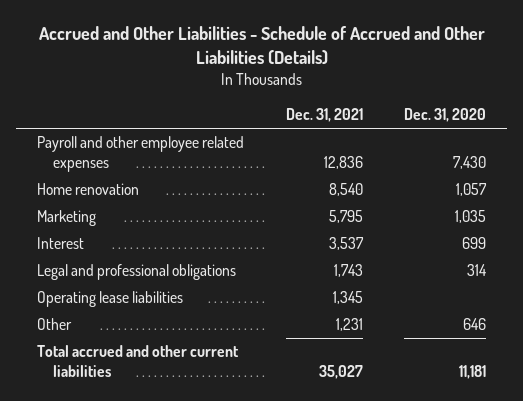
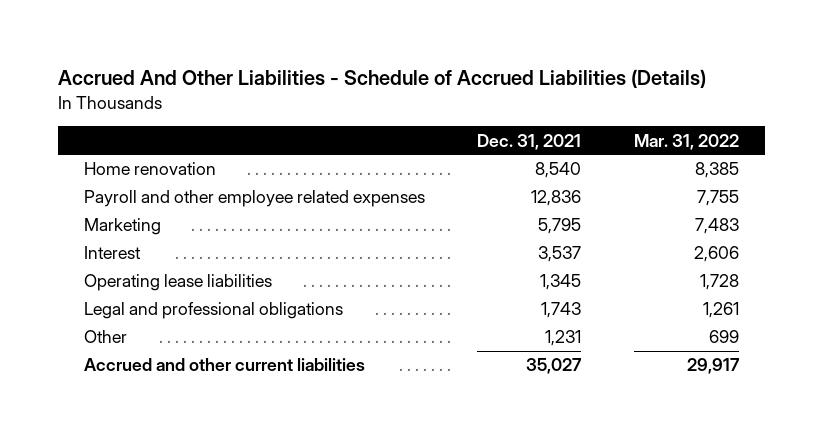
[38,26,485,66] Accrued and Other Liabilities - Schedule of Accrued and Other Liabilities (Details) -> [57,69,706,89] Accrued And Other Liabilities - Schedule of Accrued Liabilities (Details)
[403,108,486,123] Dec. 31, 2020 -> none
none -> [633,133,739,150] Mar. 31, 2022
[37,136,245,173] Payroll and other employee related expenses -> [84,190,426,208] Payroll and other employee related expenses
[37,264,237,281] Legal and professional obligations -> [84,302,344,320] Legal and professional obligations
[37,345,240,378] Total accrued and other current liabilities -> [84,358,366,372] Accrued and other current liabilities

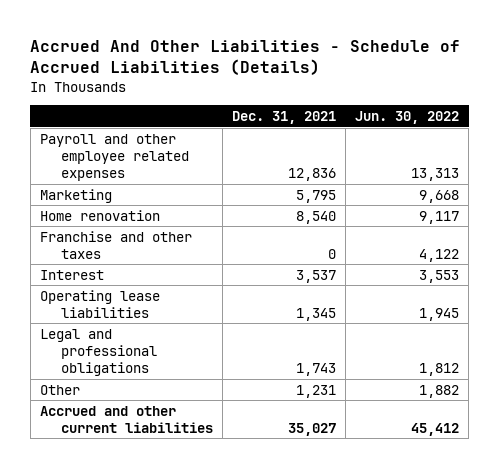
[633,133,739,150] Mar. 31, 2022 -> none
none -> [355,111,460,125] Jun. 30, 2022
[84,162,217,176] Home renovation -> [39,209,160,221] Home renovation
none -> [39,230,192,259] Franchise and other taxes

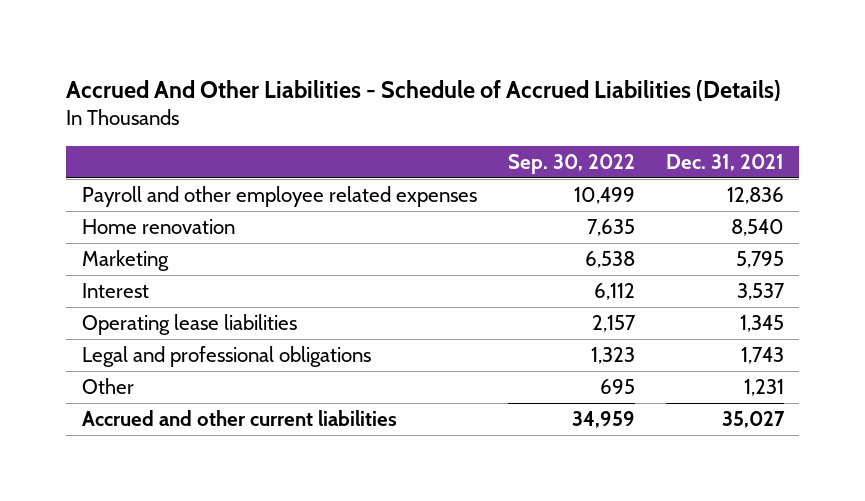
[355,111,460,125] Jun. 30, 2022 -> none
none -> [507,154,635,175] Sep. 30, 2022
[39,230,192,259] Franchise and other taxes -> none
[39,188,112,203] Marketing -> [81,250,169,272] Marketing

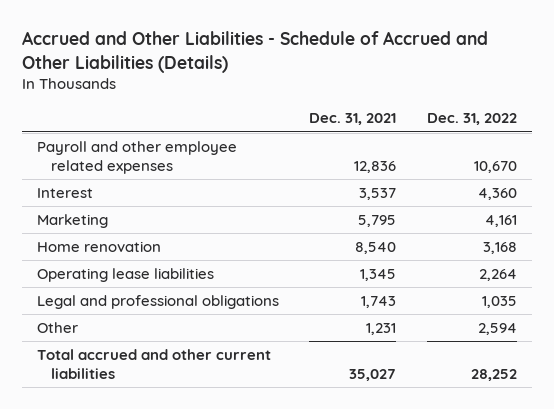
[66,79,782,101] Accrued And Other Liabilities - Schedule of Accrued Liabilities (Details) -> [21,31,488,73] Accrued and Other Liabilities - Schedule of Accrued and Other Liabilities (Details)
[507,154,635,175] Sep. 30, 2022 -> none
none -> [426,113,517,126] Dec. 31, 2022
[81,250,169,272] Marketing -> [37,213,109,228] Marketing
[81,219,235,235] Home renovation -> [37,240,162,252] Home renovation
[81,410,397,427] Accrued and other current liabilities -> [37,348,272,379] Total accrued and other current liabilities

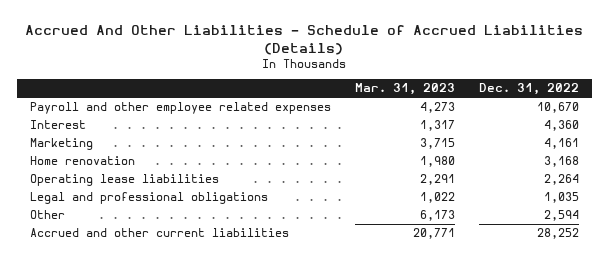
[21,31,488,73] Accrued and Other Liabilities - Schedule of Accrued and Other Liabilities (Details) -> [25,24,584,55] Accrued And Other Liabilities - Schedule of Accrued Liabilities (Details)
[309,113,397,126] Dec. 31, 2021 -> none
none -> [354,83,455,96] Mar. 31, 2023
[37,348,272,379] Total accrued and other current liabilities -> [29,228,289,238] Accrued and other current liabilities

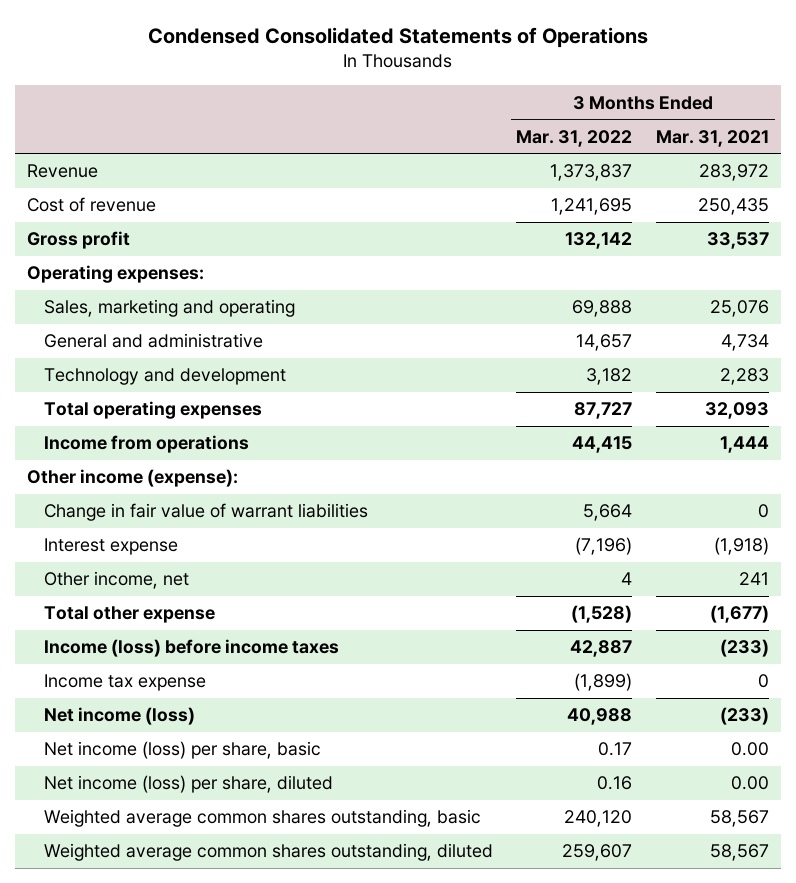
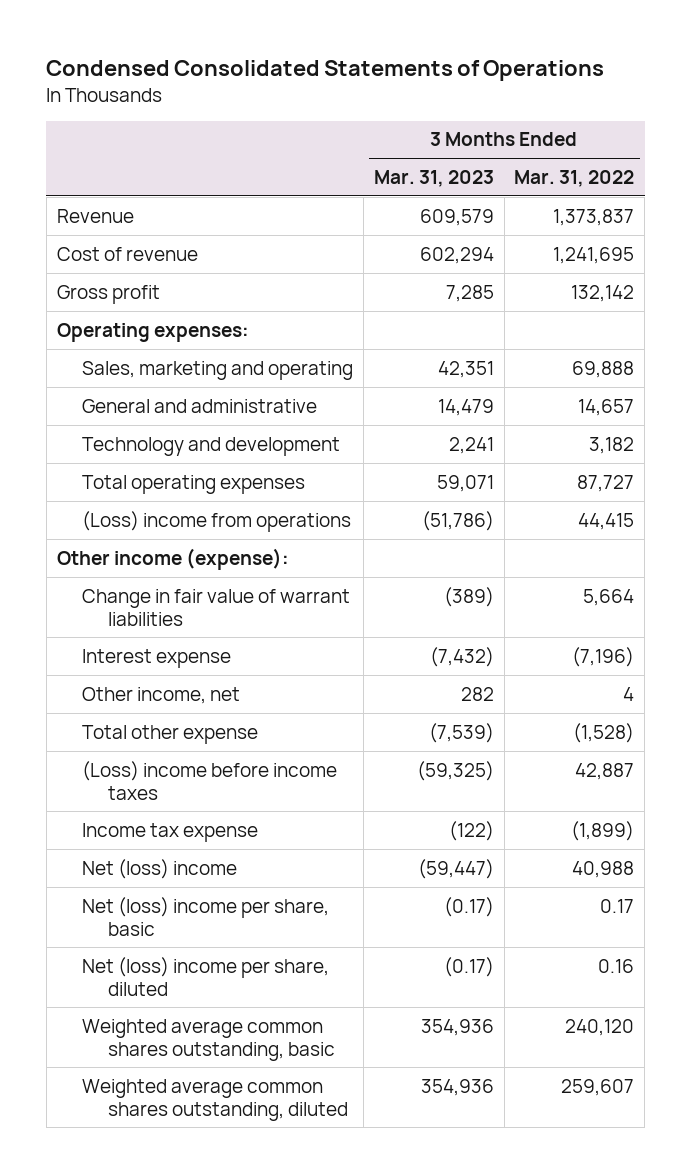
[655,129,769,147] Mar. 31, 2021 -> none
none -> [373,169,494,187] Mar. 31, 2023
[44,435,250,454] Income from operations -> [82,510,352,532] (Loss) income from operations
[44,639,340,658] Income (loss) before income taxes -> [82,760,338,800] (Loss) income before income taxes
[44,707,196,726] Net income (loss) -> [82,858,238,879] Net (loss) income
[44,741,322,760] Net income (loss) per share, basic -> [82,896,330,936] Net (loss) income per share, basic
[44,775,334,794] Net income (loss) per share, diluted -> [82,956,330,996] Net (loss) income per share, diluted

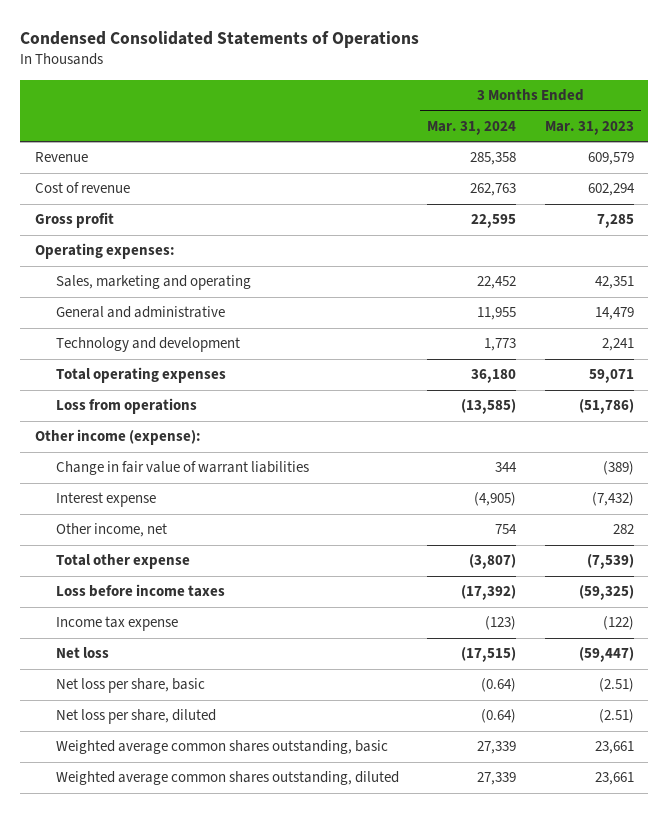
[514,169,635,187] Mar. 31, 2022 -> none
none -> [427,120,517,135] Mar. 31, 2024
[82,510,352,532] (Loss) income from operations -> [55,398,197,415] Loss from operations
[82,760,338,800] (Loss) income before income taxes -> [55,584,225,598] Loss before income taxes
[82,858,238,879] Net (loss) income -> [55,647,109,659] Net loss
[82,896,330,936] Net (loss) income per share, basic -> [55,678,205,694] Net loss per share, basic
[443,896,494,917] (0.17) -> [598,678,634,693] (2.51)
[82,956,330,996] Net (loss) income per share, diluted -> [55,709,216,725] Net loss per share, diluted
[443,956,494,977] (0.17) -> [598,709,634,724] (2.51)
[420,1018,494,1036] 354,936 -> [594,741,634,755] 23,661
[420,1078,494,1096] 354,936 -> [594,772,634,786] 23,661

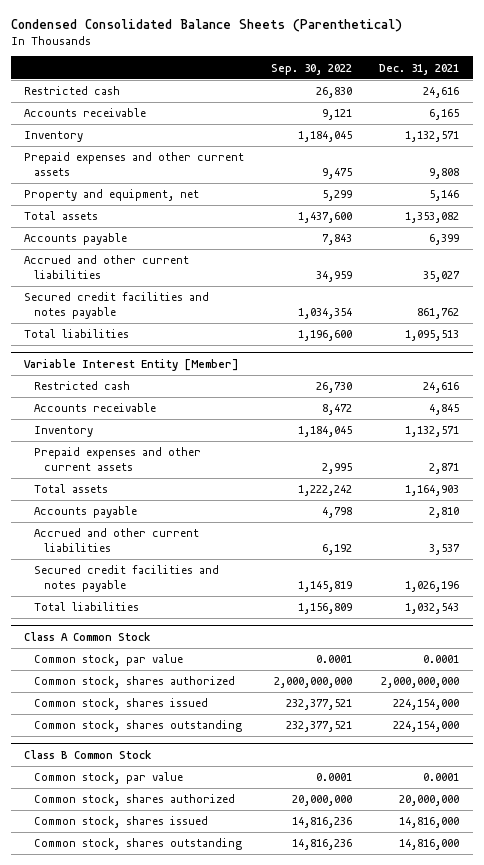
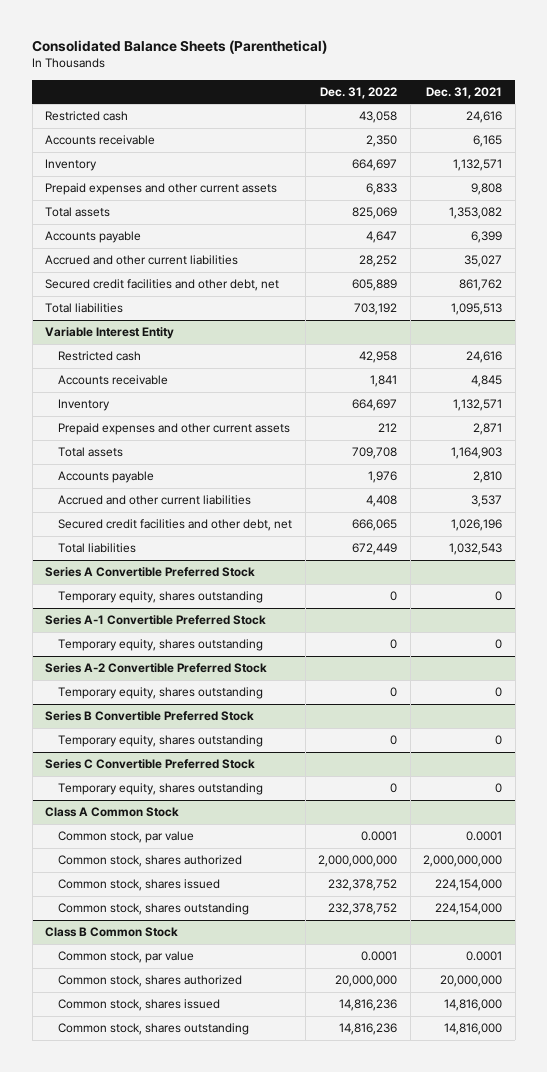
[10,18,402,32] Condensed Consolidated Balance Sheets (Parenthetical) -> [32,40,328,55] Consolidated Balance Sheets (Parenthetical)
[271,63,353,75] Sep. 30, 2022 -> none
none -> [320,86,398,99] Dec. 31, 2022
[24,189,200,202] Property and equipment, net -> none
[24,292,210,320] Secured credit facilities and notes payable -> [45,279,280,292] Secured credit facilities and other debt, net
[24,358,240,371] Variable Interest Entity [Member] -> [45,327,175,340] Variable Interest Entity
[33,565,219,593] Secured credit facilities and notes payable -> [58,519,293,532] Secured credit facilities and other debt, net
none -> [45,567,256,578] Series A Convertible Preferred Stock
none -> [58,591,264,604] Temporary equity, shares outstanding
none -> [45,615,267,626] Series A-1 Convertible Preferred Stock
none -> [58,639,264,652] Temporary equity, shares outstanding
none -> [45,663,268,674] Series A-2 Convertible Preferred Stock
none -> [58,687,264,700] Temporary equity, shares outstanding
none -> [45,711,255,722] Series B Convertible Preferred Stock
none -> [58,735,264,748] Temporary equity, shares outstanding
none -> [45,759,256,770] Series C Convertible Preferred Stock
none -> [58,783,264,796] Temporary equity, shares outstanding

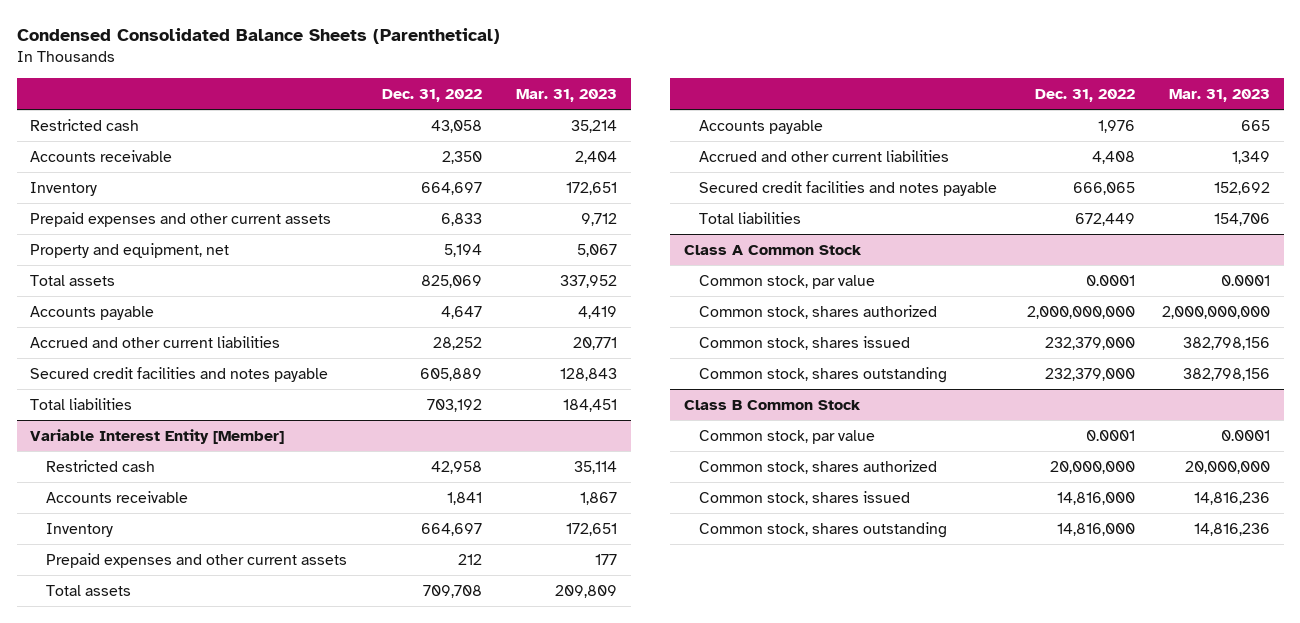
[32,40,328,55] Consolidated Balance Sheets (Parenthetical) -> [16,28,500,45] Condensed Consolidated Balance Sheets (Parenthetical)
[426,86,503,99] Dec. 31, 2021 -> none
none -> [515,89,617,103] Mar. 31, 2023
none -> [30,242,230,258] Property and equipment, net
[45,279,280,292] Secured credit facilities and other debt, net -> [30,366,329,382] Secured credit facilities and notes payable
[45,327,175,340] Variable Interest Entity -> [30,428,285,444] Variable Interest Entity [Member]
[58,519,293,532] Secured credit facilities and other debt, net -> [698,180,997,196] Secured credit facilities and notes payable
[45,567,256,578] Series A Convertible Preferred Stock -> none
[58,591,264,604] Temporary equity, shares outstanding -> none
[45,615,267,626] Series A-1 Convertible Preferred Stock -> none
[58,639,264,652] Temporary equity, shares outstanding -> none
[45,663,268,674] Series A-2 Convertible Preferred Stock -> none
[58,687,264,700] Temporary equity, shares outstanding -> none
[45,711,255,722] Series B Convertible Preferred Stock -> none
[58,735,264,748] Temporary equity, shares outstanding -> none
[45,759,256,770] Series C Convertible Preferred Stock -> none
[58,783,264,796] Temporary equity, shares outstanding -> none
[328,879,398,892] 232,378,752 -> [1044,336,1135,350] 232,379,000
[328,903,398,916] 232,378,752 -> [1044,367,1135,381] 232,379,000
[339,999,398,1012] 14,816,236 -> [1056,491,1135,505] 14,816,000
[339,1023,398,1036] 14,816,236 -> [1056,522,1135,536] 14,816,000

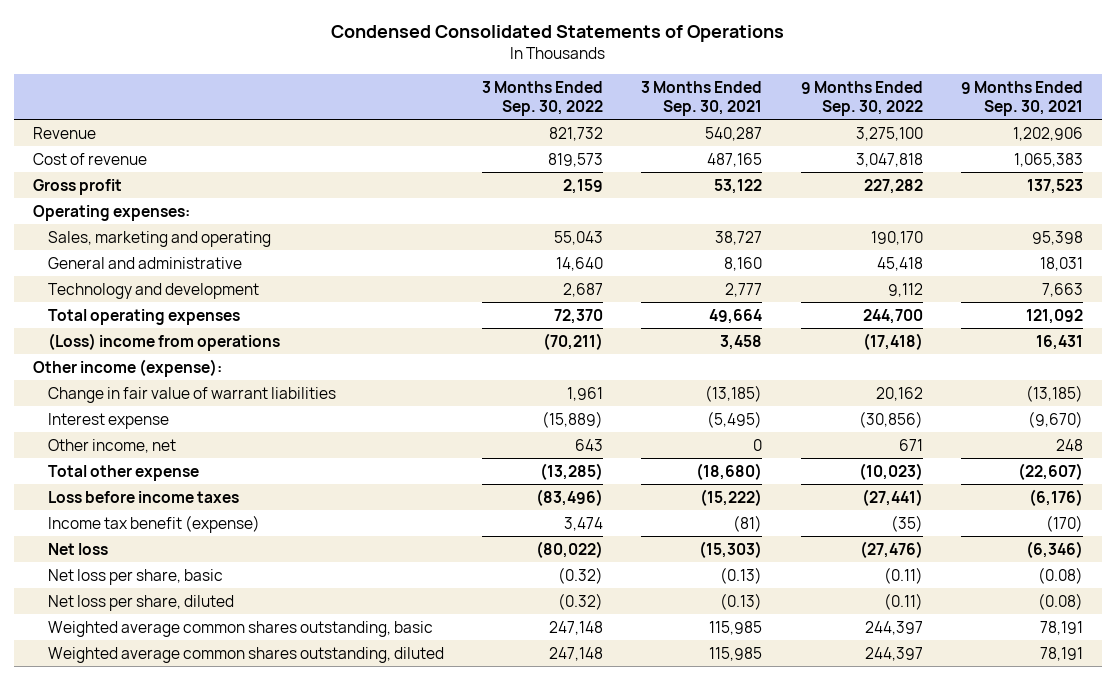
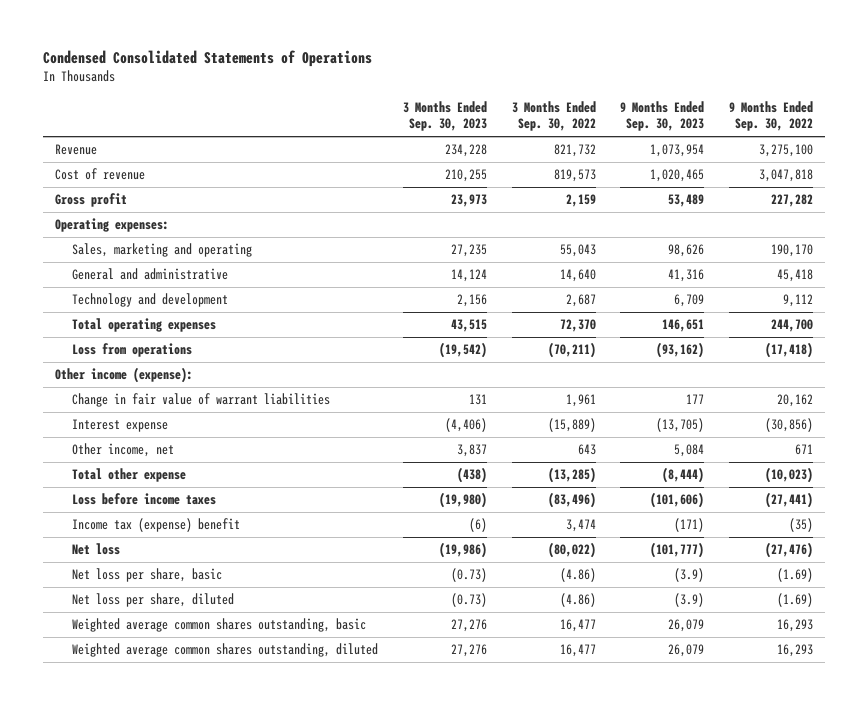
[641,80,763,116] 3 Months Ended Sep. 30, 2021 -> none
[960,80,1083,116] 9 Months Ended Sep. 30, 2021 -> none
none -> [402,100,487,132] 3 Months Ended Sep. 30, 2023
none -> [620,100,705,132] 9 Months Ended Sep. 30, 2023
[47,332,280,351] (Loss) income from operations -> [72,343,193,358] Loss from operations
[47,514,260,533] Income tax benefit (expense) -> [72,518,241,533] Income tax (expense) benefit
[557,566,603,584] (0.32) -> [559,568,596,583] (4.86)
[883,566,923,584] (0.11) -> [776,568,813,583] (1.69)
[557,592,603,610] (0.32) -> [559,593,596,608] (4.86)
[883,592,923,610] (0.11) -> [776,593,813,608] (1.69)
[548,620,603,635] 247,148 -> [559,619,596,633] 16,477
[864,620,923,635] 244,397 -> [776,619,813,633] 16,293
[548,646,603,661] 247,148 -> [559,644,596,658] 16,477
[864,646,923,661] 244,397 -> [776,644,813,658] 16,293

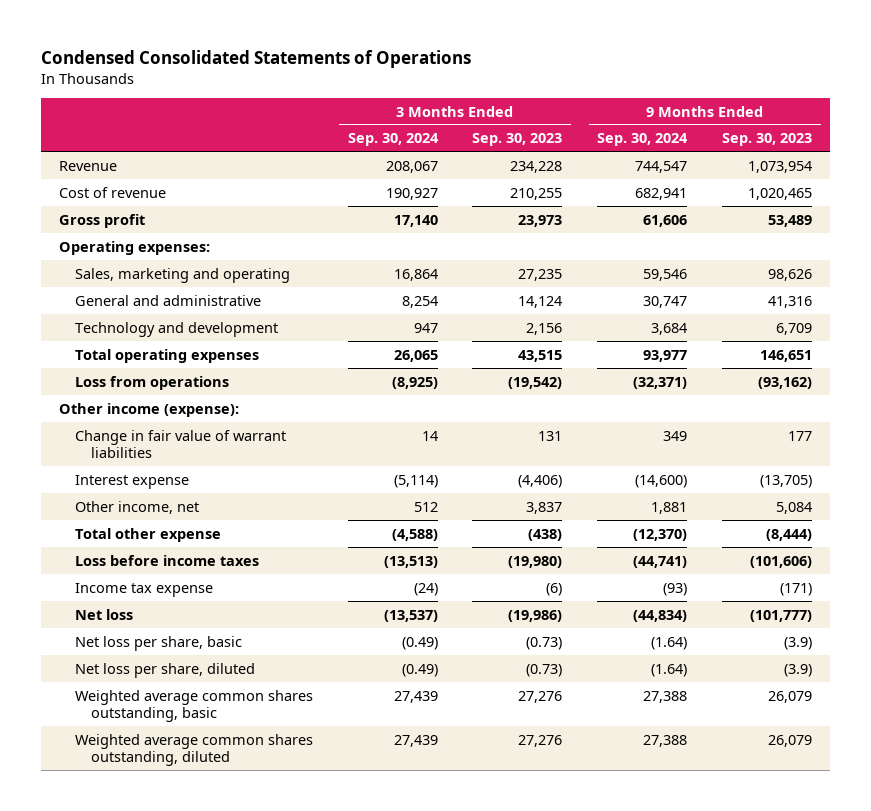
[511,100,596,132] 3 Months Ended Sep. 30, 2022 -> none
[728,100,813,132] 9 Months Ended Sep. 30, 2022 -> none
none -> [347,133,439,147] Sep. 30, 2024
none -> [597,133,689,147] Sep. 30, 2024
[72,518,241,533] Income tax (expense) benefit -> [74,582,213,597] Income tax expense

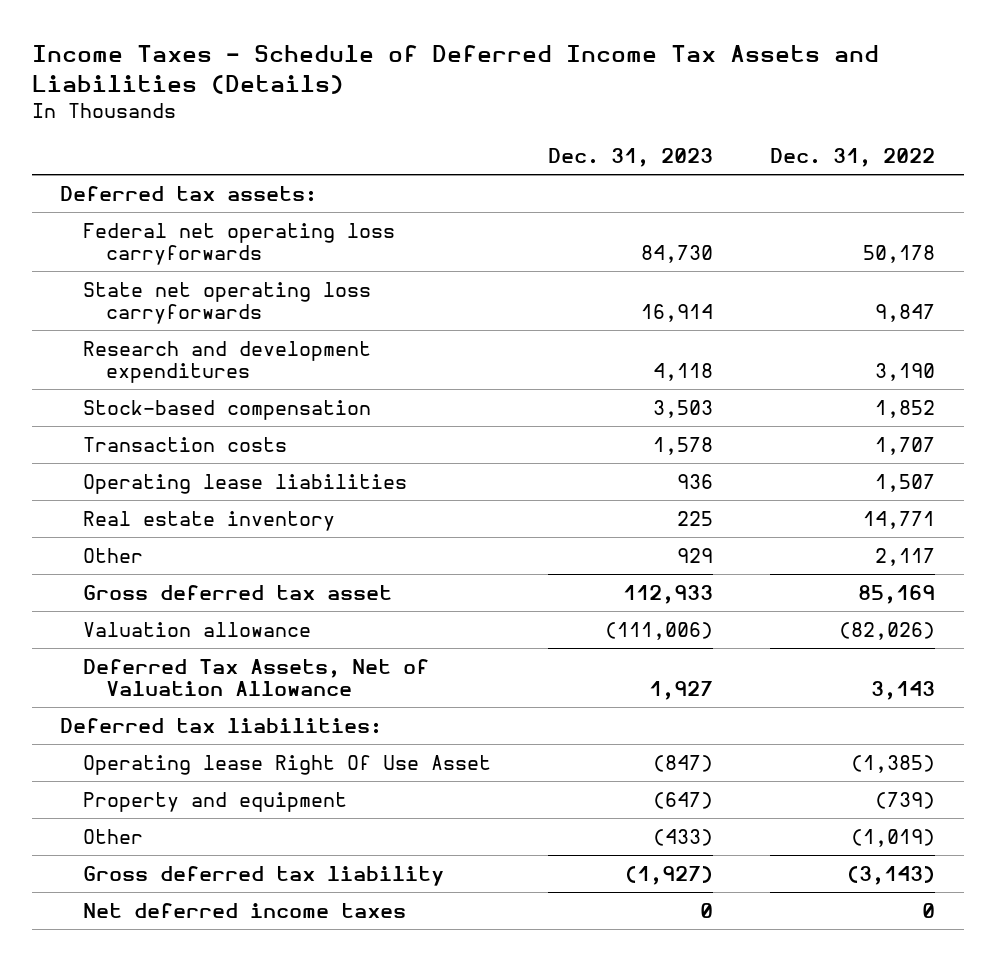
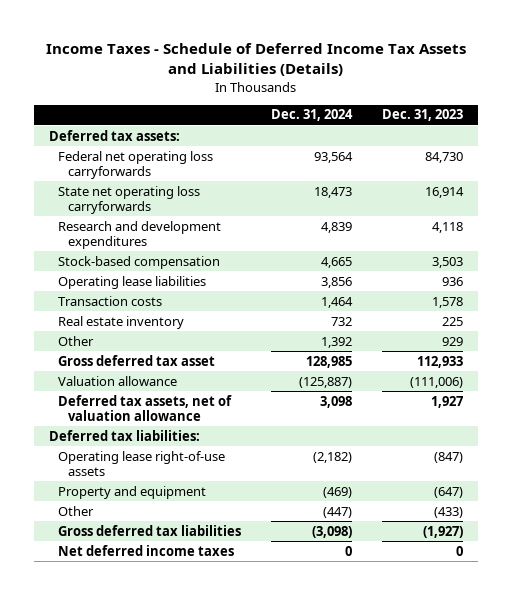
[770,148,936,168] Dec. 31, 2022 -> none
none -> [271,109,354,122] Dec. 31, 2024
[83,436,288,452] Transaction costs -> [58,295,163,306] Transaction costs
[83,658,430,697] Deferred Tax Assets, Net of Valuation Allowance -> [58,394,233,422] Deferred tax assets, net of valuation allowance
[83,754,492,775] Operating lease Right Of Use Asset -> [58,450,226,477] Operating lease right-of-use assets
[83,865,445,886] Gross deferred tax liability -> [58,524,242,536] Gross deferred tax liabilities

